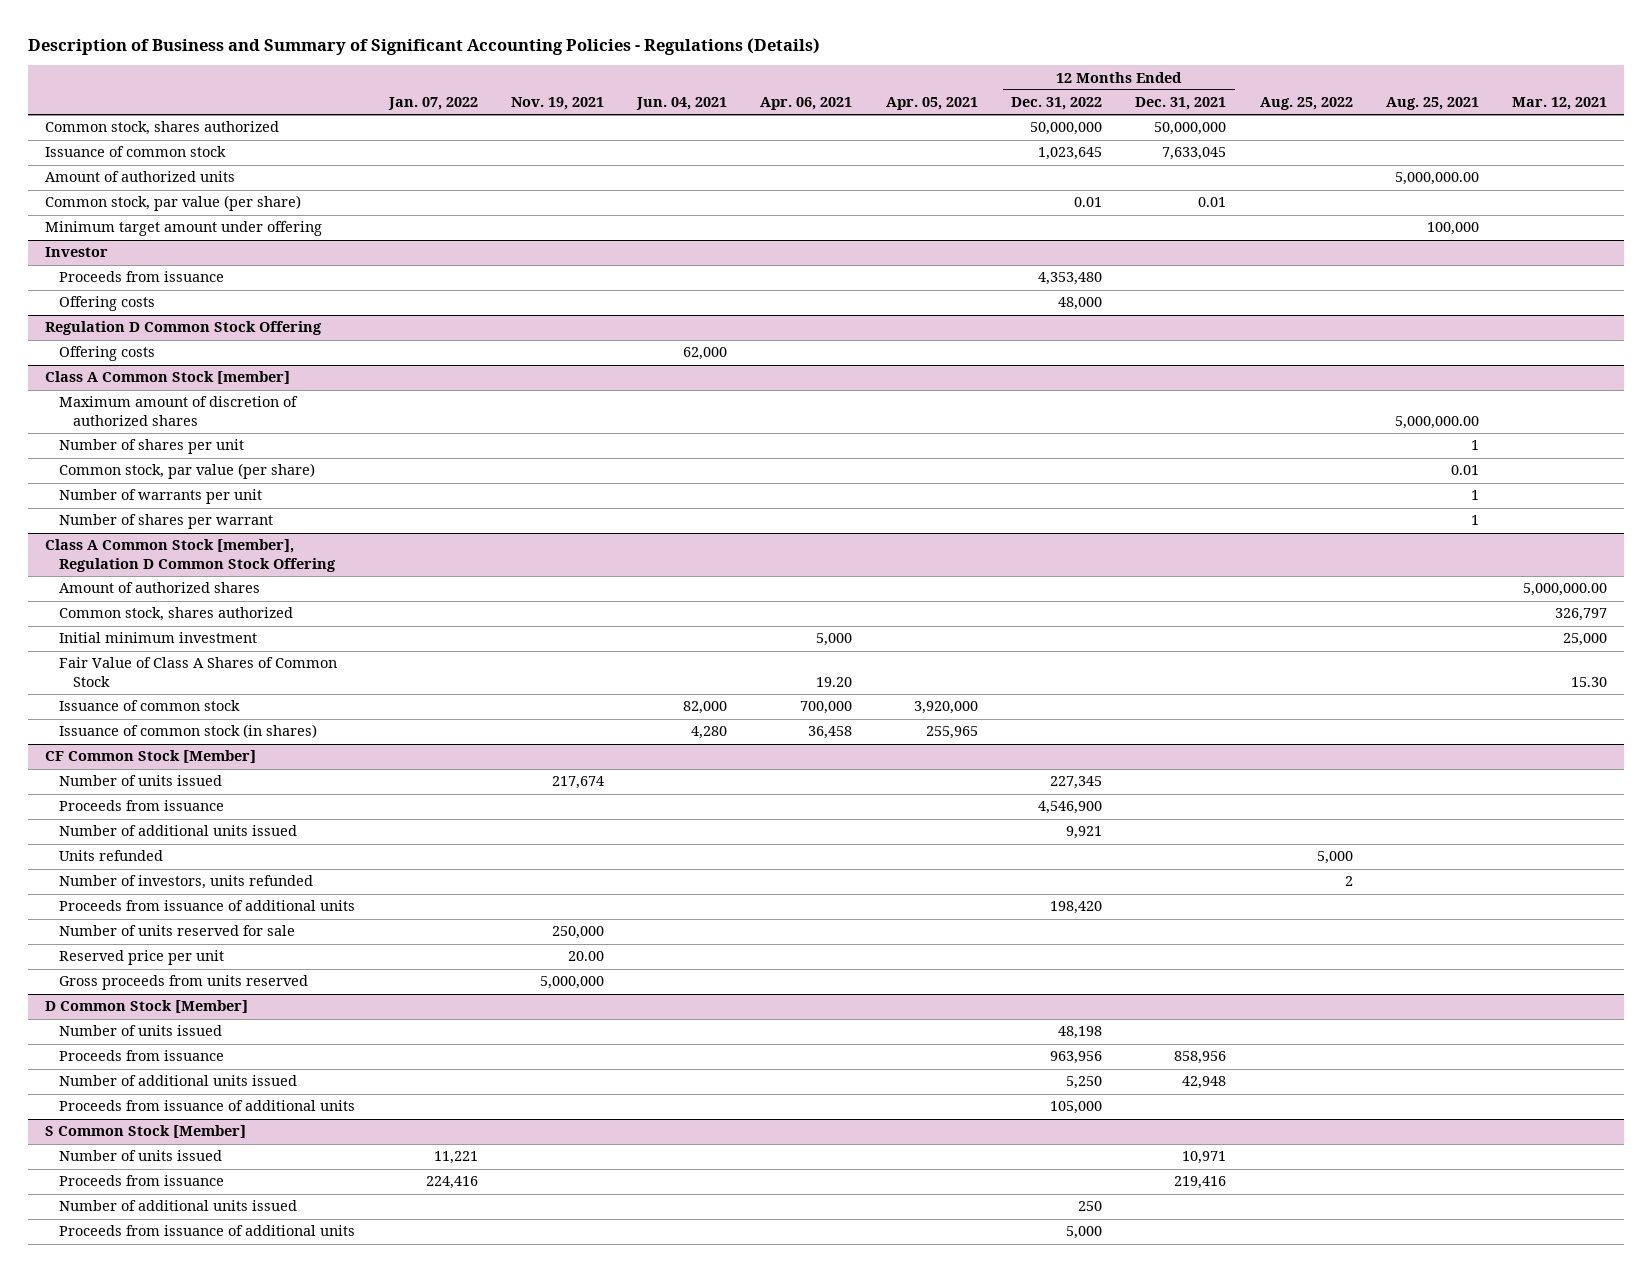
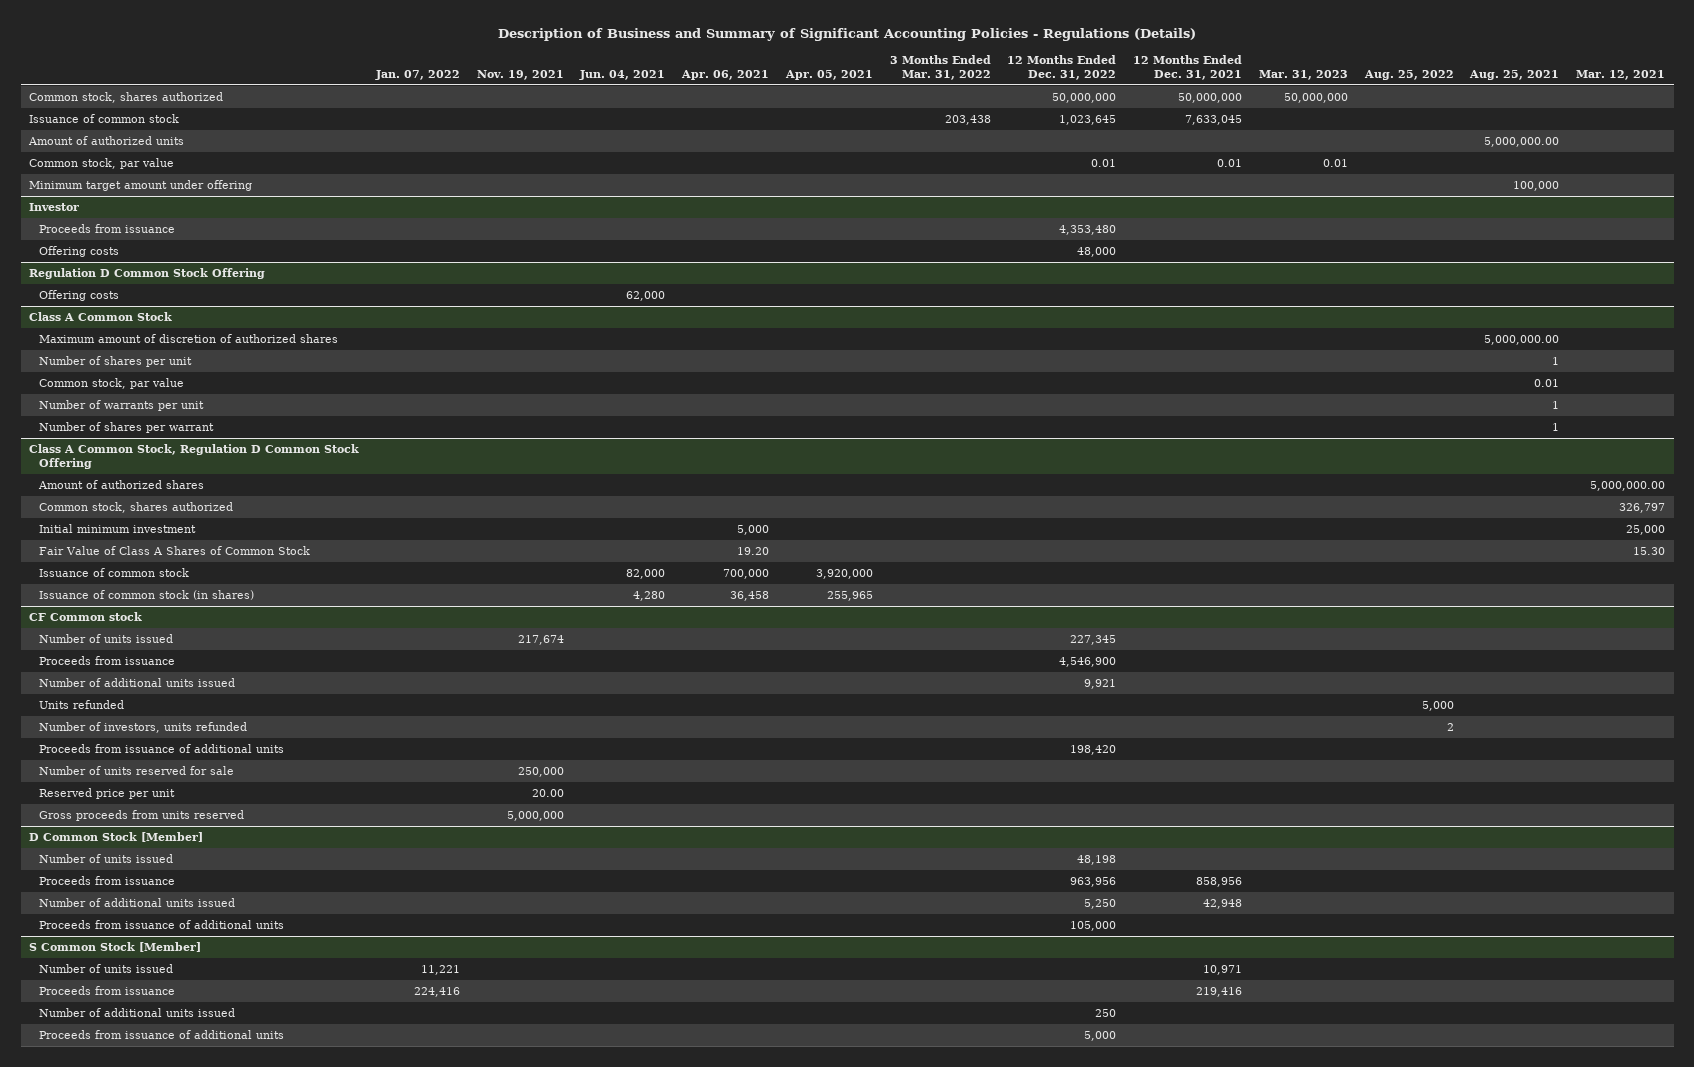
none -> [889,55,991,81] 3 Months Ended Mar. 31, 2022
none -> [1258,70,1348,81] Mar. 31, 2023
[45,195,302,212] Common stock, par value (per share) -> [29,157,175,169] Common stock, par value
[45,371,291,385] Class A Common Stock [member] -> [29,311,173,321] Class A Common Stock
[59,463,316,480] Common stock, par value (per share) -> [38,377,184,389] Common stock, par value
[45,539,337,572] Class A Common Stock [member], Regulation D Common Stock Offering -> [29,443,360,469] Class A Common Stock, Regulation D Common Stock Offering
[45,750,257,764] CF Common Stock [Member] -> [29,611,143,621] CF Common stock

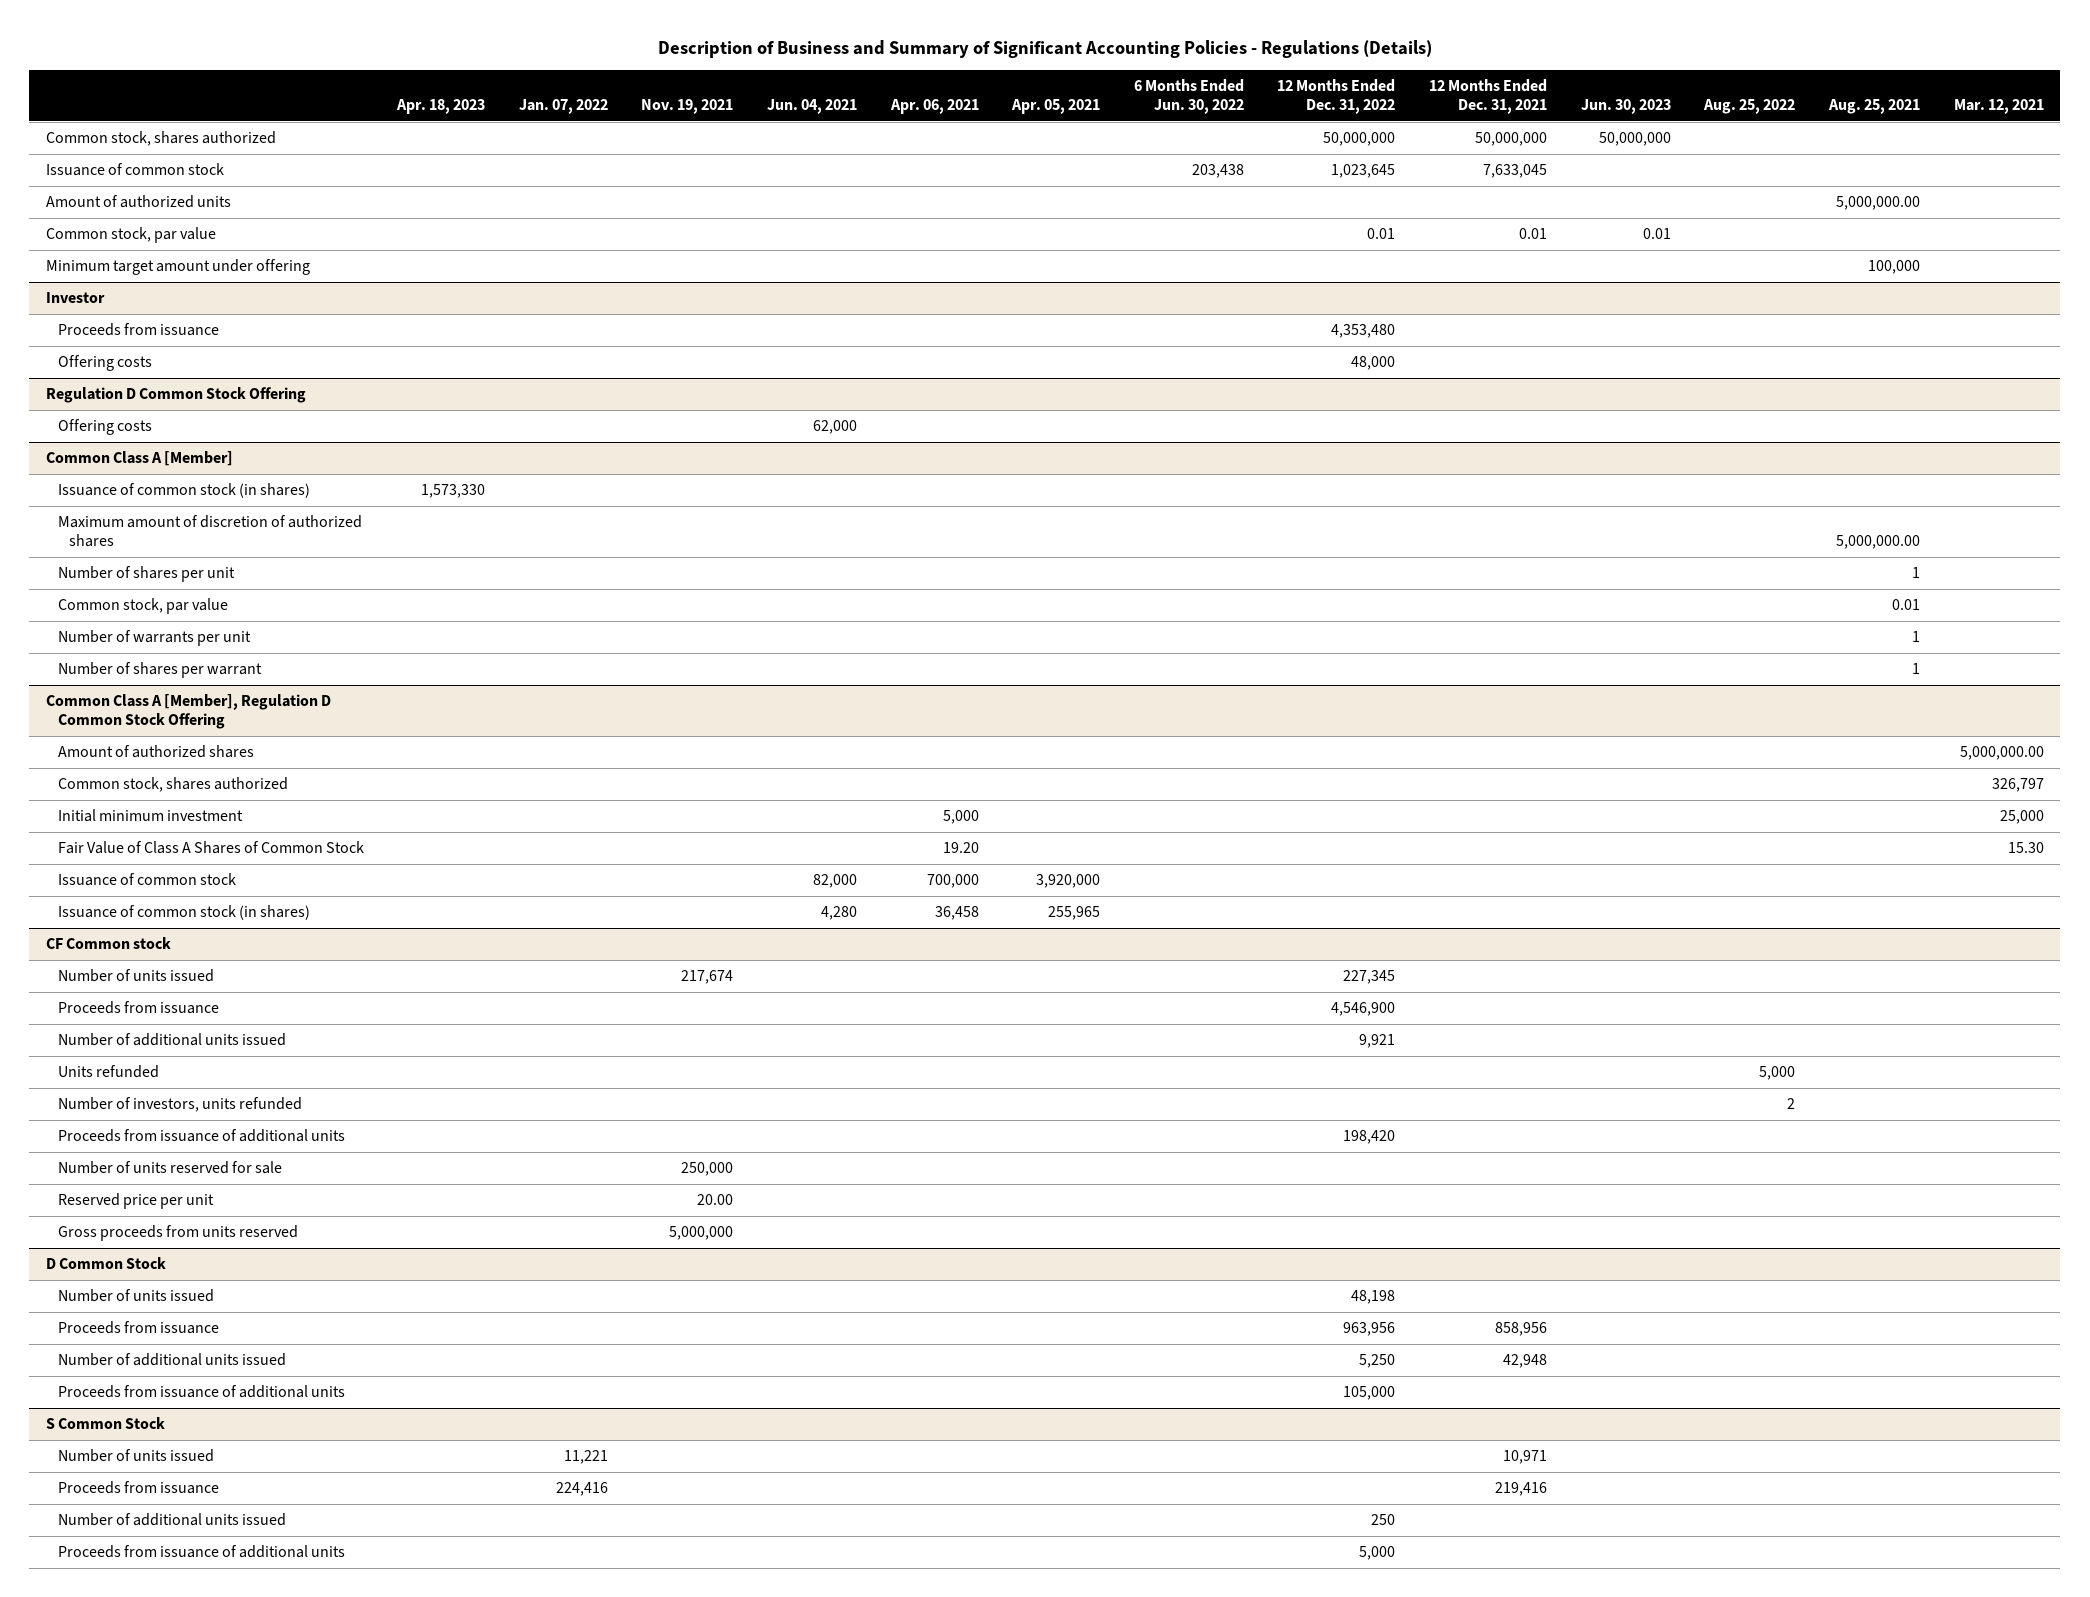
[889,55,991,81] 3 Months Ended Mar. 31, 2022 -> none
[1258,70,1348,81] Mar. 31, 2023 -> none
none -> [396,99,486,115] Apr. 18, 2023
none -> [1133,78,1244,115] 6 Months Ended Jun. 30, 2022
none -> [1580,99,1671,115] Jun. 30, 2023
[29,311,173,321] Class A Common Stock -> [46,451,234,467] Common Class A [Member]
none -> [57,483,310,499] Issuance of common stock (in shares)
[29,443,360,469] Class A Common Stock, Regulation D Common Stock Offering -> [46,694,332,730] Common Class A [Member], Regulation D Common Stock Offering
[29,831,204,842] D Common Stock [Member] -> [46,1257,167,1270] D Common Stock
[29,941,202,952] S Common Stock [Member] -> [46,1417,166,1430] S Common Stock

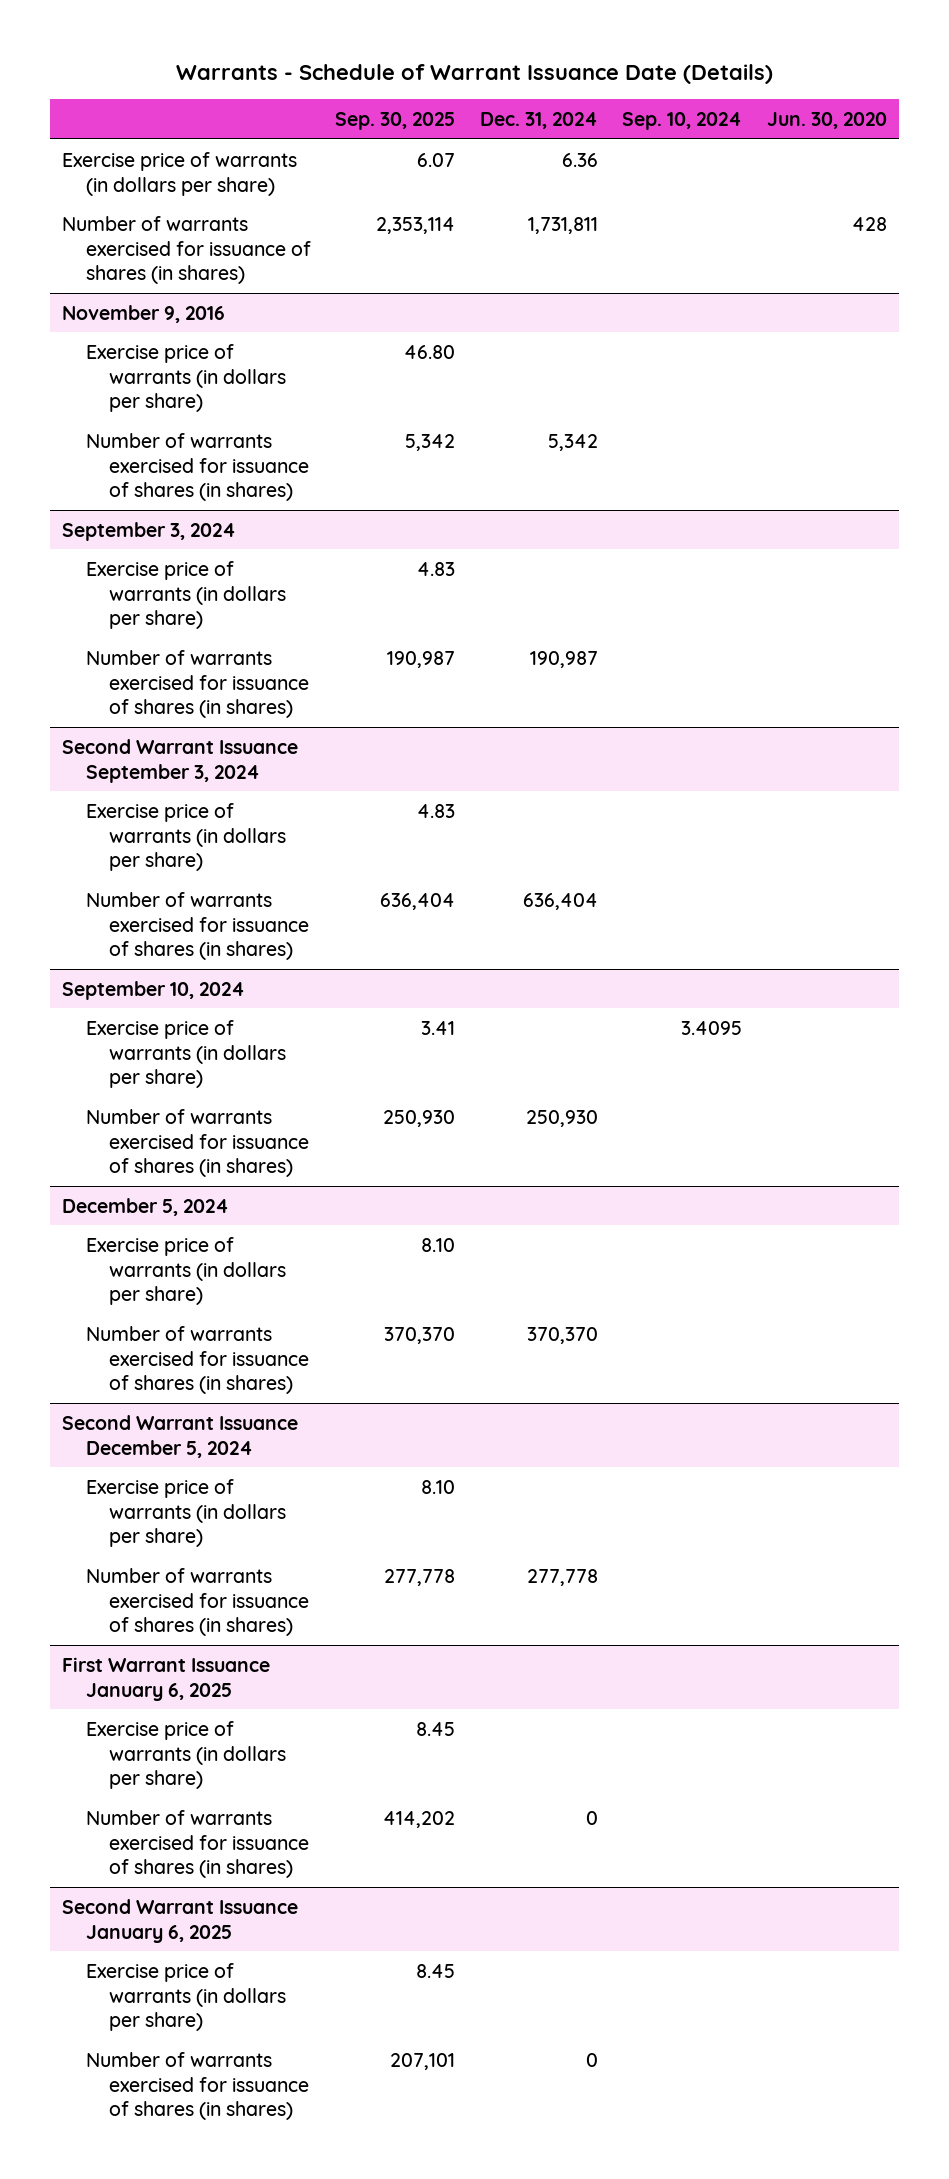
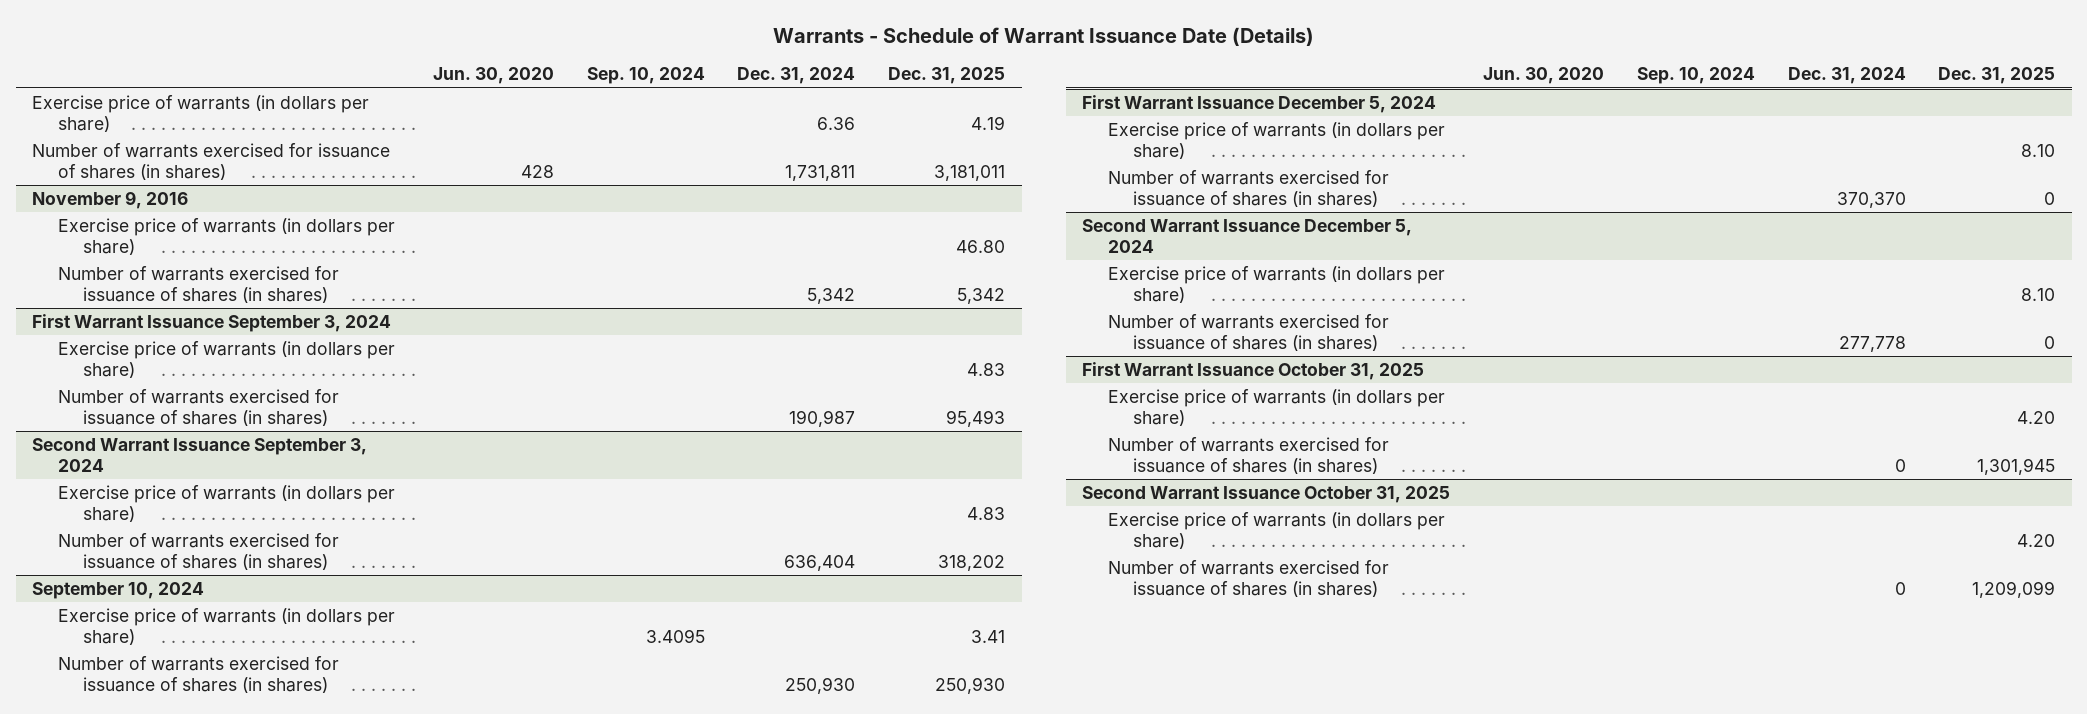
[335,111,456,130] Sep. 30, 2025 -> none
none -> [888,67,1006,85] Dec. 31, 2025
[62,521,237,541] September 3, 2024 -> [32,314,392,333] First Warrant Issuance September 3, 2024
[62,1197,230,1216] December 5, 2024 -> [1082,95,1437,114] First Warrant Issuance December 5, 2024
[62,1656,271,1701] First Warrant Issuance January 6, 2025 -> none
[85,1720,287,1790] Exercise price of warrants (in dollars per share) -> none
[85,1809,310,1879] Number of warrants exercised for issuance of shares (in shares) -> none
[62,1898,299,1943] Second Warrant Issuance January 6, 2025 -> none
[85,1962,287,2032] Exercise price of warrants (in dollars per share) -> none
[85,2051,310,2121] Number of warrants exercised for issuance of shares (in shares) -> none
none -> [1082,362,1425,381] First Warrant Issuance October 31, 2025
none -> [1107,389,1445,427] Exercise price of warrants (in dollars per share)
none -> [1107,437,1389,475] Number of warrants exercised for issuance of shares (in shares)
none -> [1082,486,1451,504] Second Warrant Issuance October 31, 2025
none -> [1107,512,1445,550] Exercise price of warrants (in dollars per share)
none -> [1107,560,1389,598] Number of warrants exercised for issuance of shares (in shares)

